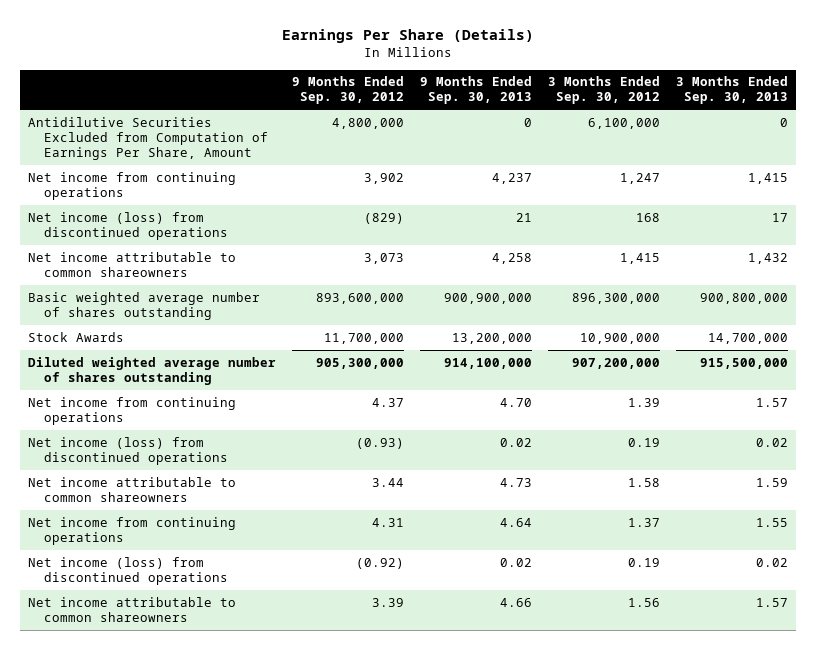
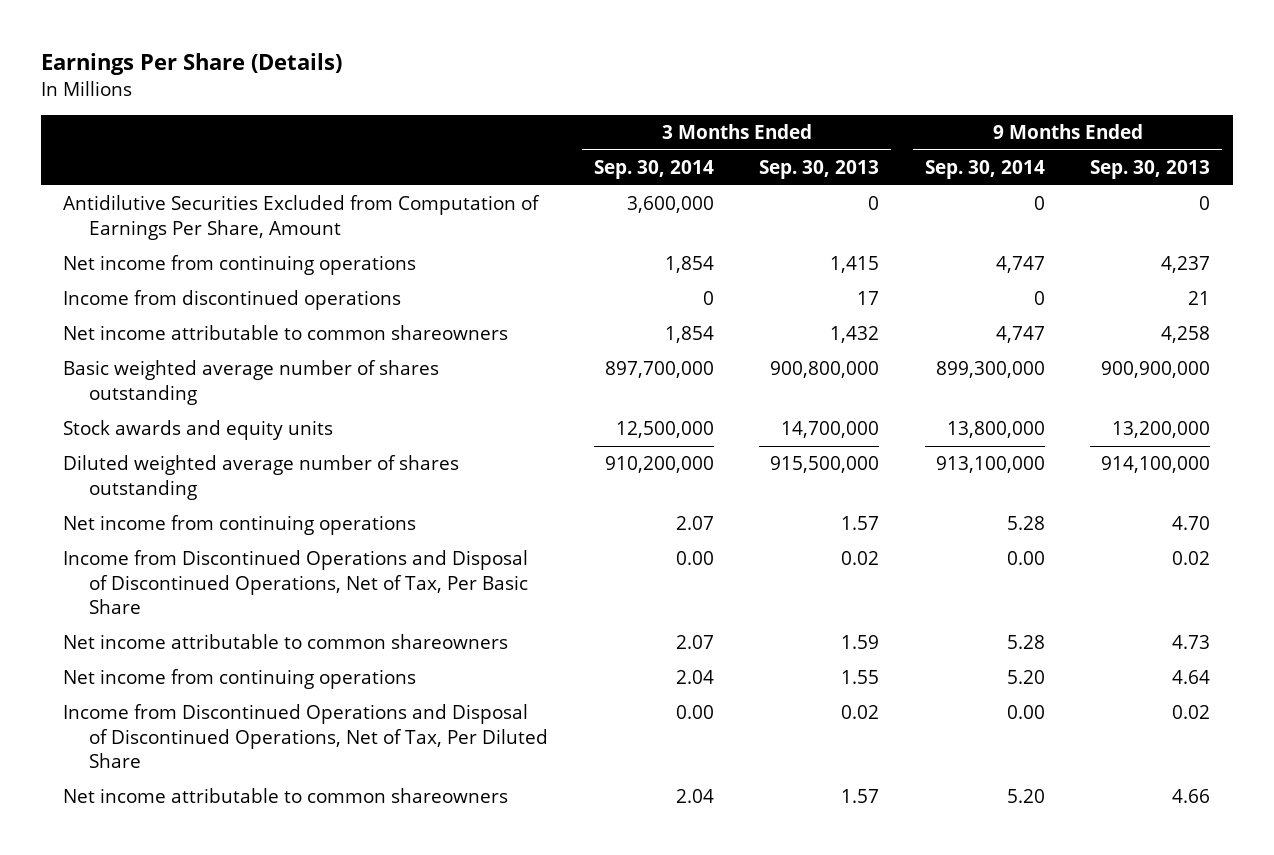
[291,76,404,105] 9 Months Ended Sep. 30, 2012 -> none
[547,76,660,105] 3 Months Ended Sep. 30, 2012 -> none
none -> [593,160,714,180] Sep. 30, 2014
none -> [924,160,1045,180] Sep. 30, 2014
[28,211,229,240] Net income (loss) from discontinued operations -> [63,290,402,311] Income from discontinued operations
[28,331,125,342] Stock Awards -> [63,420,334,441] Stock awards and equity units
[28,436,229,465] Net income (loss) from discontinued operations -> [63,550,529,615] Income from Discontinued Operations and Disposal of Discontinued Operations, Net of Tax, Per Basic Share
[28,556,229,585] Net income (loss) from discontinued operations -> [63,704,549,769] Income from Discontinued Operations and Disposal of Discontinued Operations, Net of Tax, Per Diluted Share

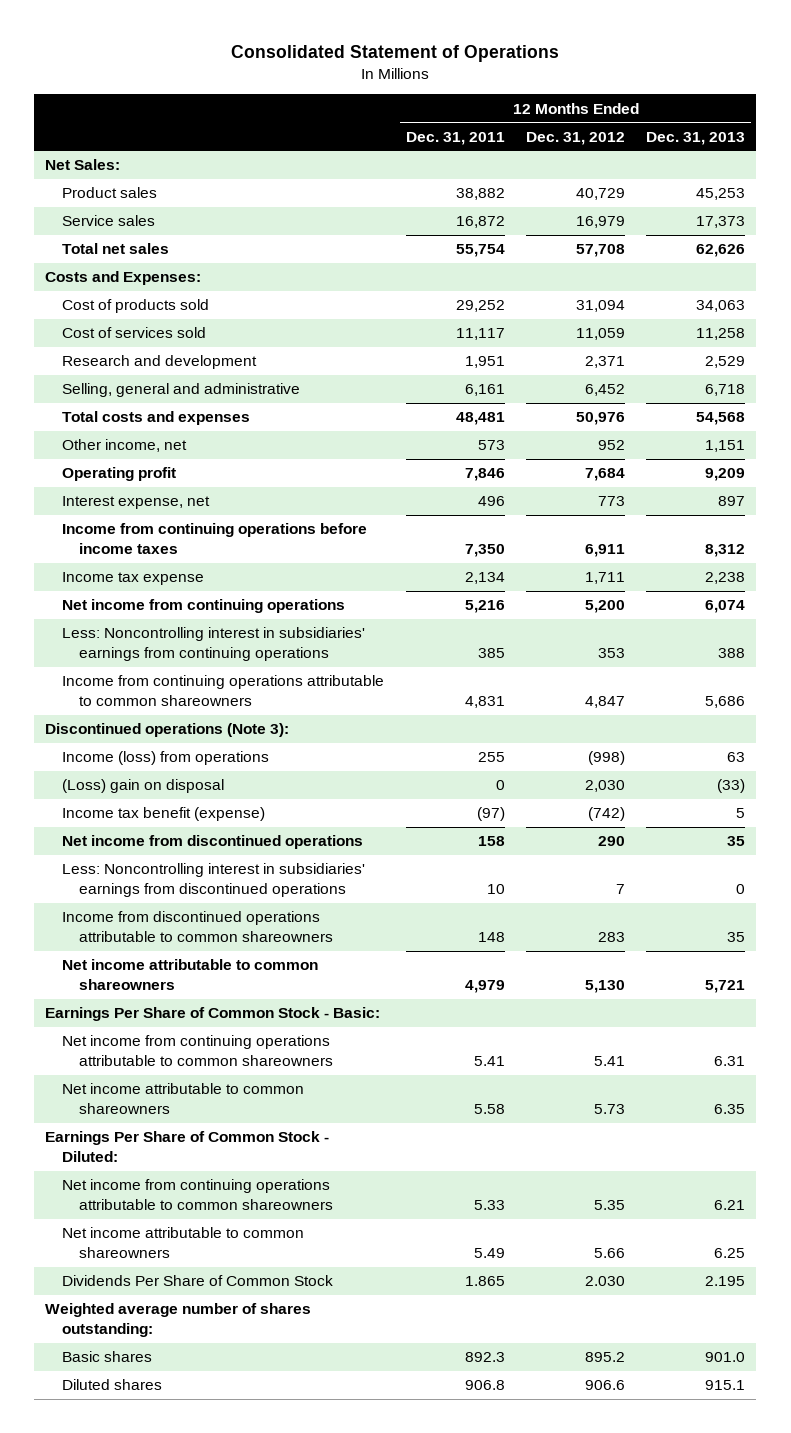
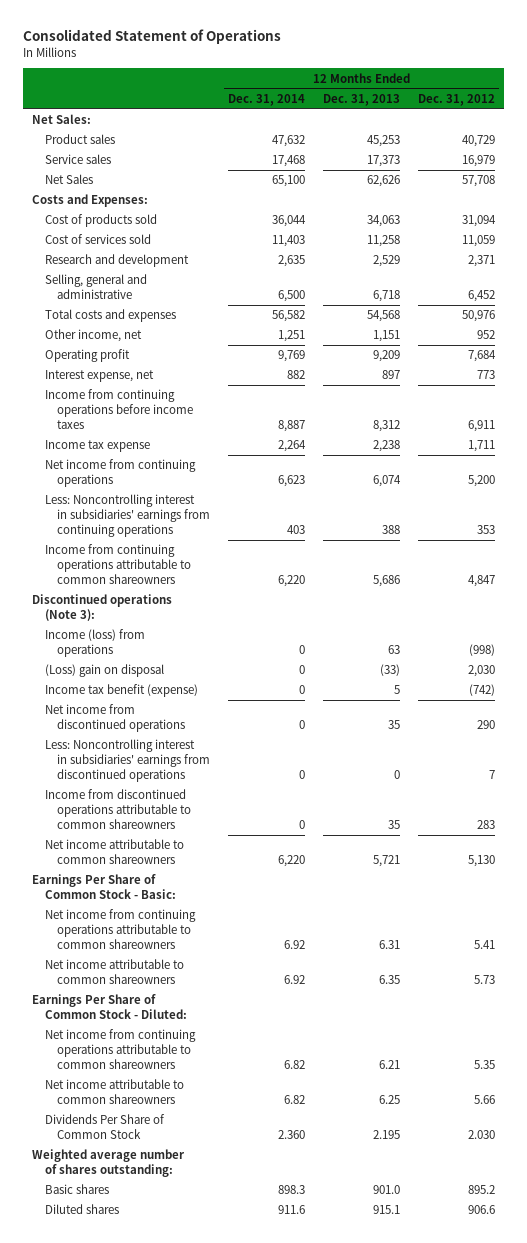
[405,131,505,145] Dec. 31, 2011 -> none
none -> [228,93,306,106] Dec. 31, 2014
[62,243,170,255] Total net sales -> [44,174,93,185] Net Sales

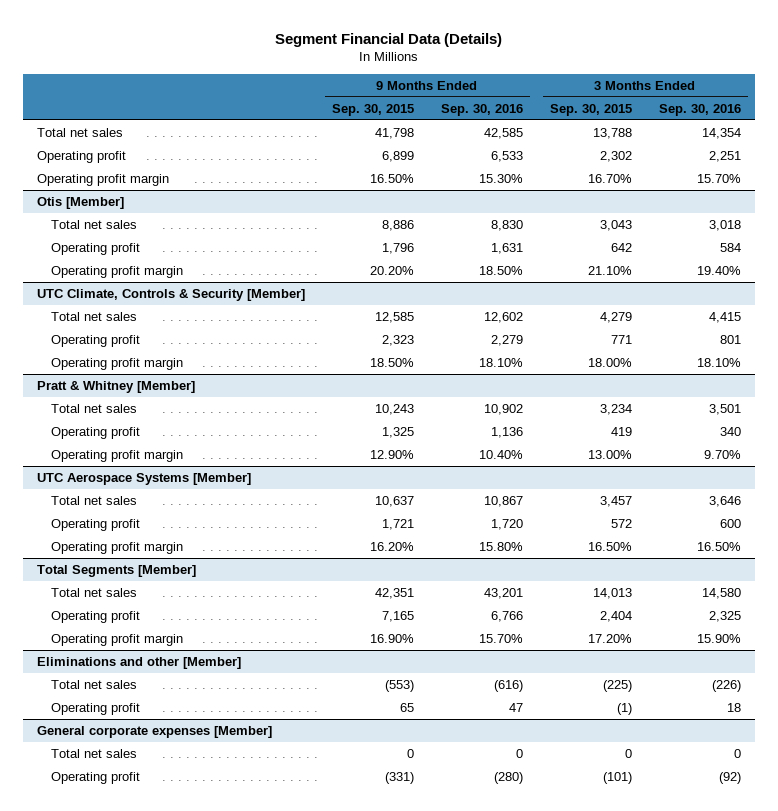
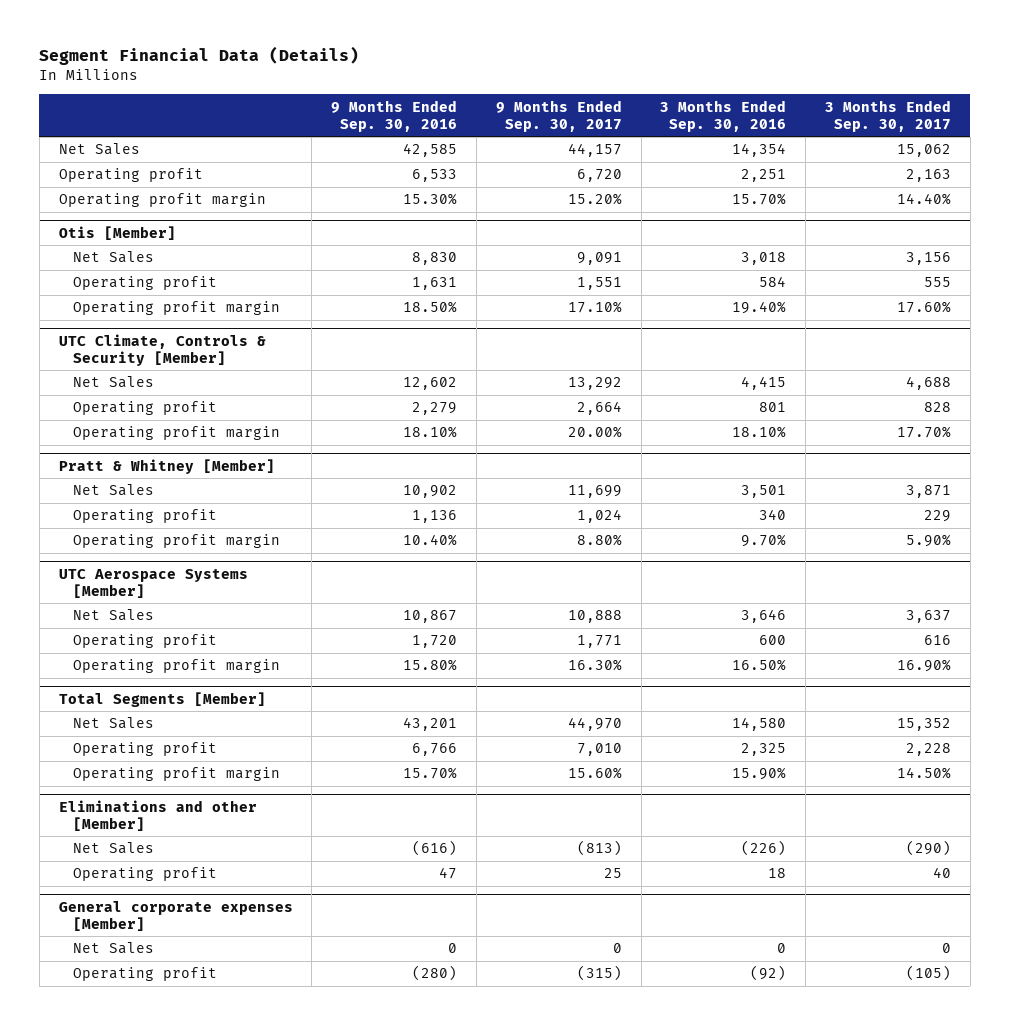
[331,103,414,116] Sep. 30, 2015 -> none
[549,103,632,116] Sep. 30, 2015 -> none
none -> [495,99,622,132] 9 Months Ended Sep. 30, 2017
none -> [824,99,951,132] 3 Months Ended Sep. 30, 2017
[36,127,123,137] Total net sales -> [58,143,140,156] Net Sales
[51,219,138,229] Total net sales -> [72,251,154,264] Net Sales
[51,311,138,321] Total net sales -> [72,376,154,389] Net Sales
[51,403,138,413] Total net sales -> [72,484,154,497] Net Sales
[51,495,138,505] Total net sales -> [72,609,154,622] Net Sales
[51,587,138,597] Total net sales -> [72,717,154,730] Net Sales
[51,679,138,689] Total net sales -> [72,842,154,855] Net Sales
[51,748,138,758] Total net sales -> [72,942,154,955] Net Sales

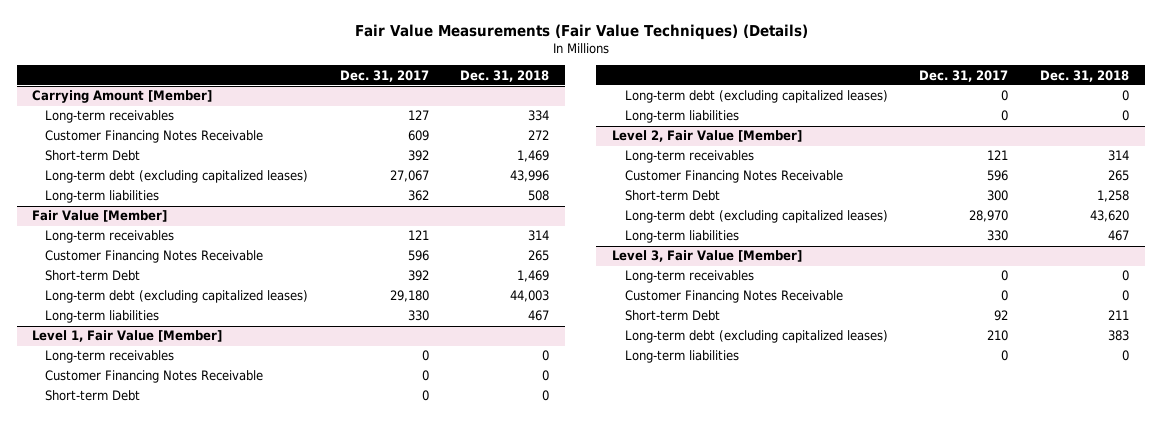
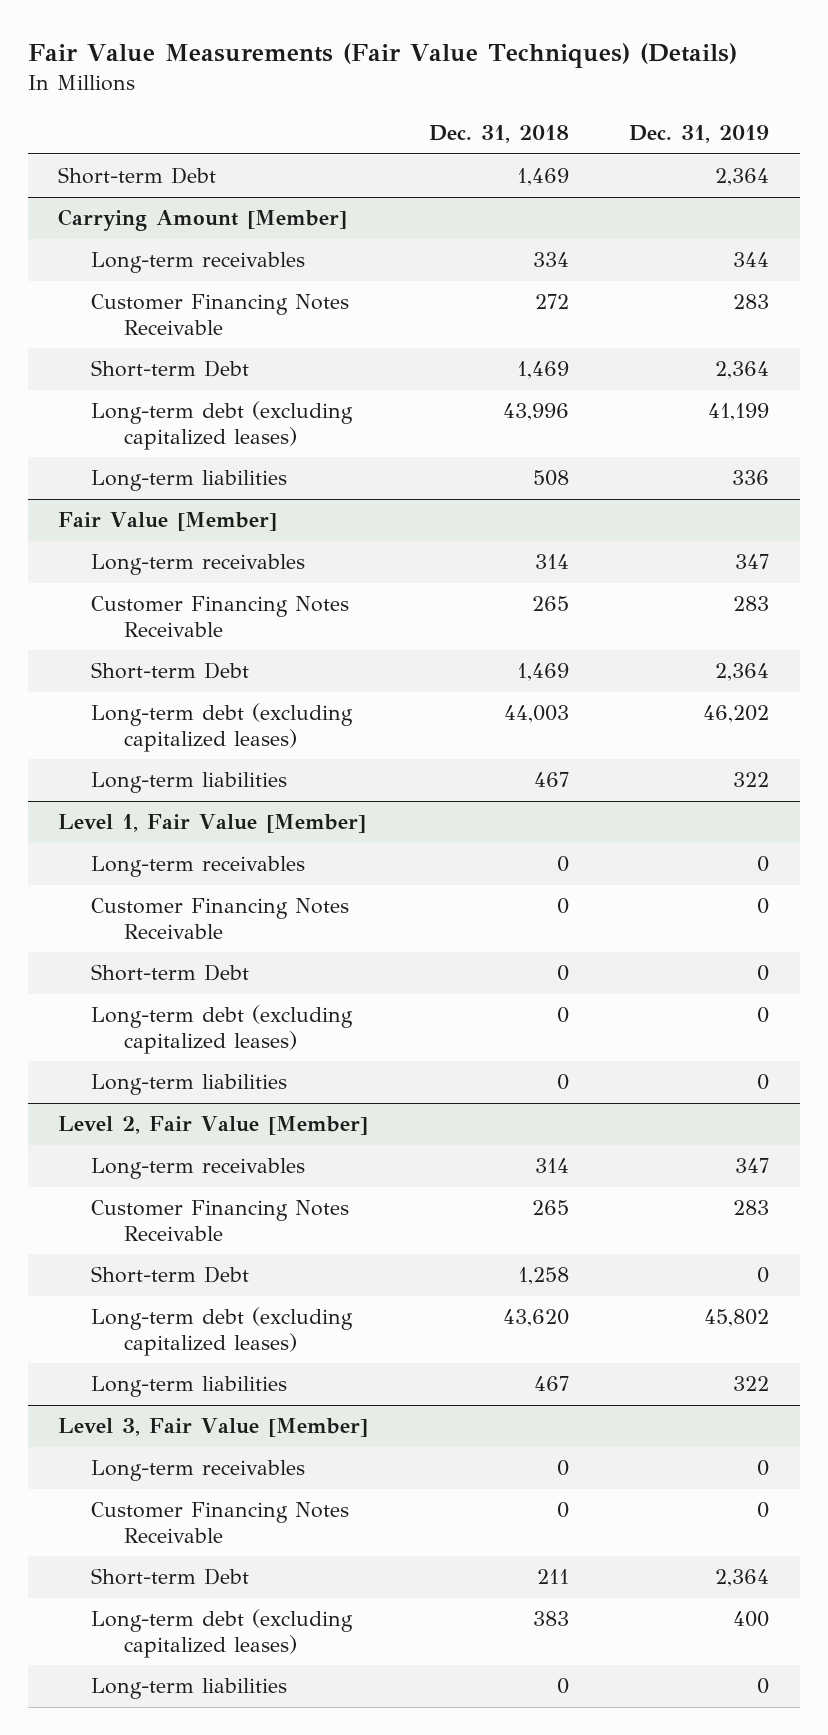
[339,69,429,82] Dec. 31, 2017 -> none
none -> [629,125,770,144] Dec. 31, 2019
none -> [58,167,217,185] Short-term Debt

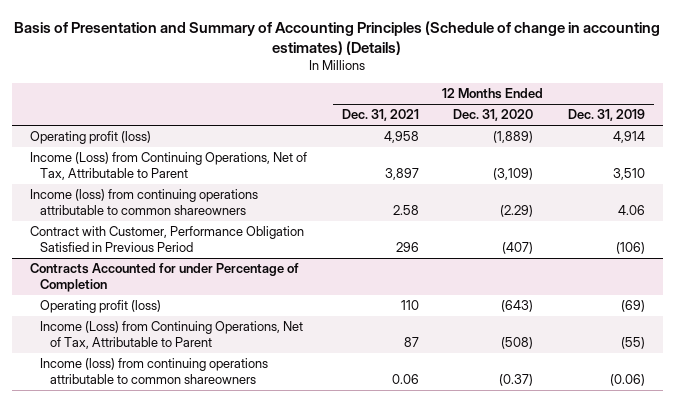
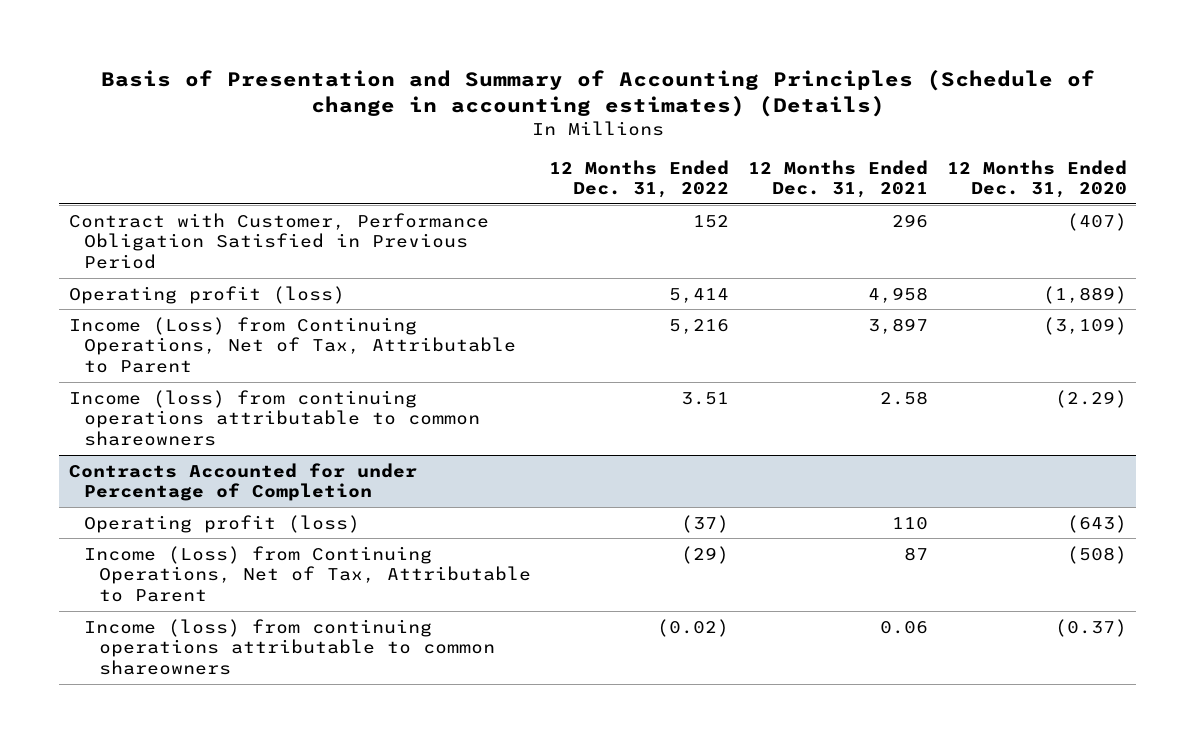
[568,109,646,122] Dec. 31, 2019 -> none
none -> [549,159,730,199] 12 Months Ended Dec. 31, 2022
[29,226,304,253] Contract with Customer, Performance Obligation Satisfied in Previous Period -> [68,212,489,269] Contract with Customer, Performance Obligation Satisfied in Previous Period

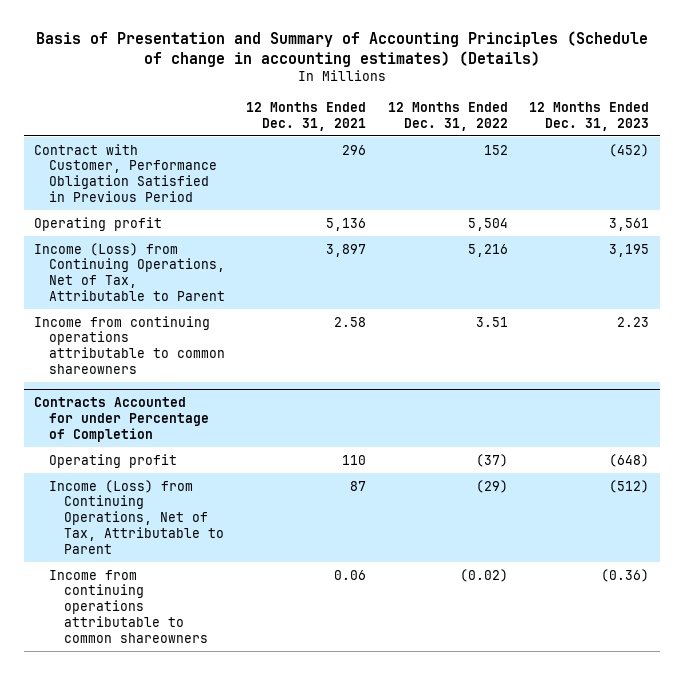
[946,159,1127,199] 12 Months Ended Dec. 31, 2020 -> none
none -> [528,102,649,131] 12 Months Ended Dec. 31, 2023
[68,285,345,304] Operating profit (loss) -> [34,216,163,231] Operating profit
[669,287,730,303] 5,414 -> [467,217,508,231] 5,504
[867,286,928,303] 4,958 -> [326,217,367,231] 5,136
[68,389,480,446] Income (loss) from continuing operations attributable to common shareowners -> [34,315,226,374] Income from continuing operations attributable to common shareowners
[83,514,360,533] Operating profit (loss) -> [49,453,178,468] Operating profit
[83,618,495,675] Income (loss) from continuing operations attributable to common shareowners -> [49,569,209,643] Income from continuing operations attributable to common shareowners

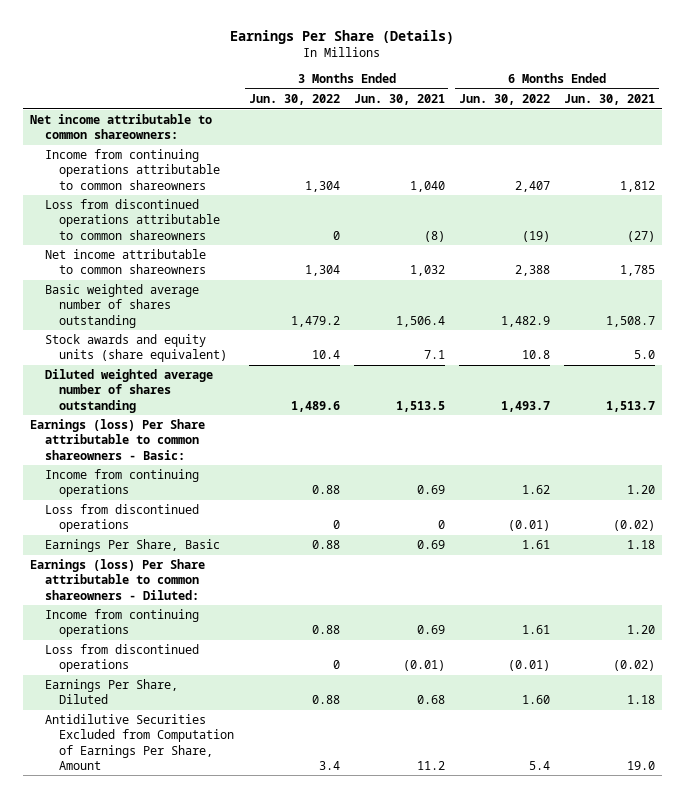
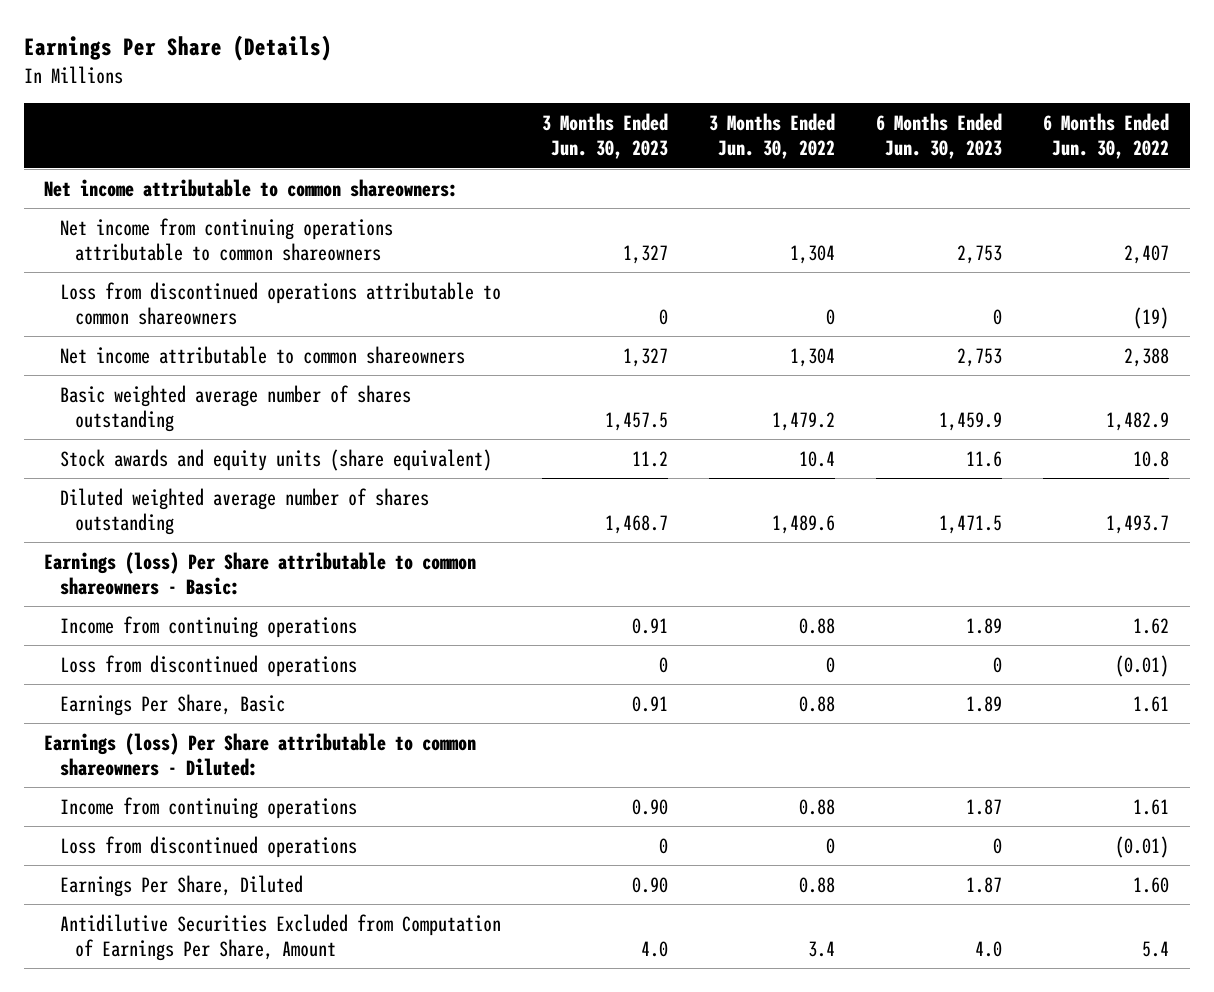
[353,93,445,105] Jun. 30, 2021 -> none
[564,93,656,105] Jun. 30, 2021 -> none
none -> [541,112,668,160] 3 Months Ended Jun. 30, 2023
none -> [876,112,1003,160] 6 Months Ended Jun. 30, 2023
[44,149,221,190] Income from continuing operations attributable to common shareowners -> [59,217,393,262] Net income from continuing operations attributable to common shareowners

